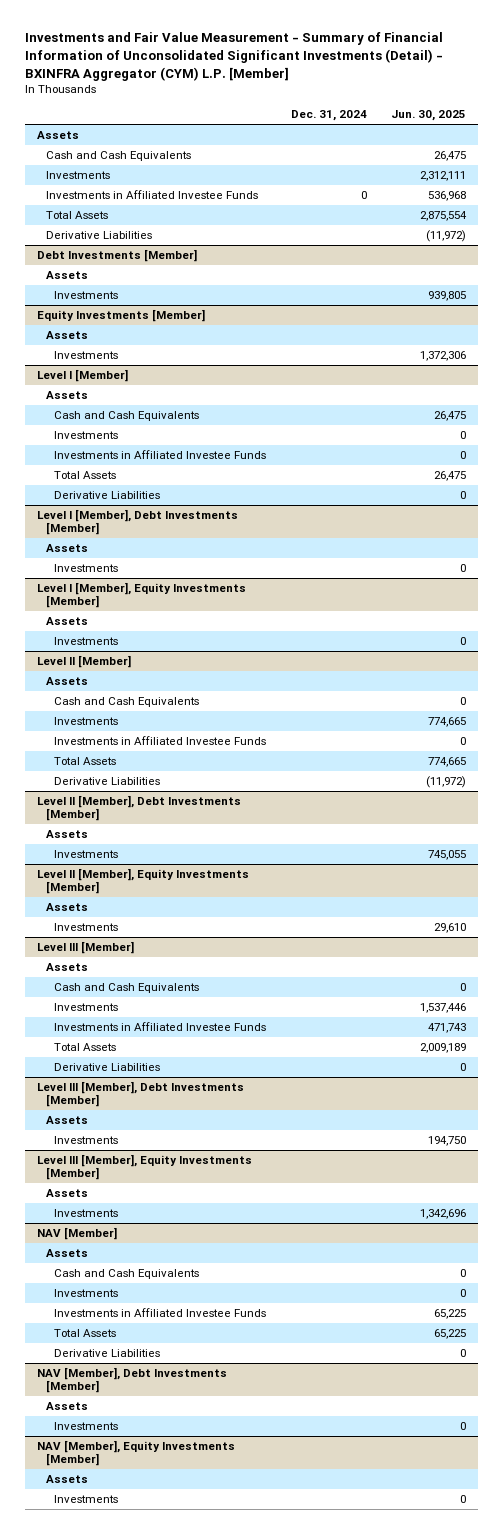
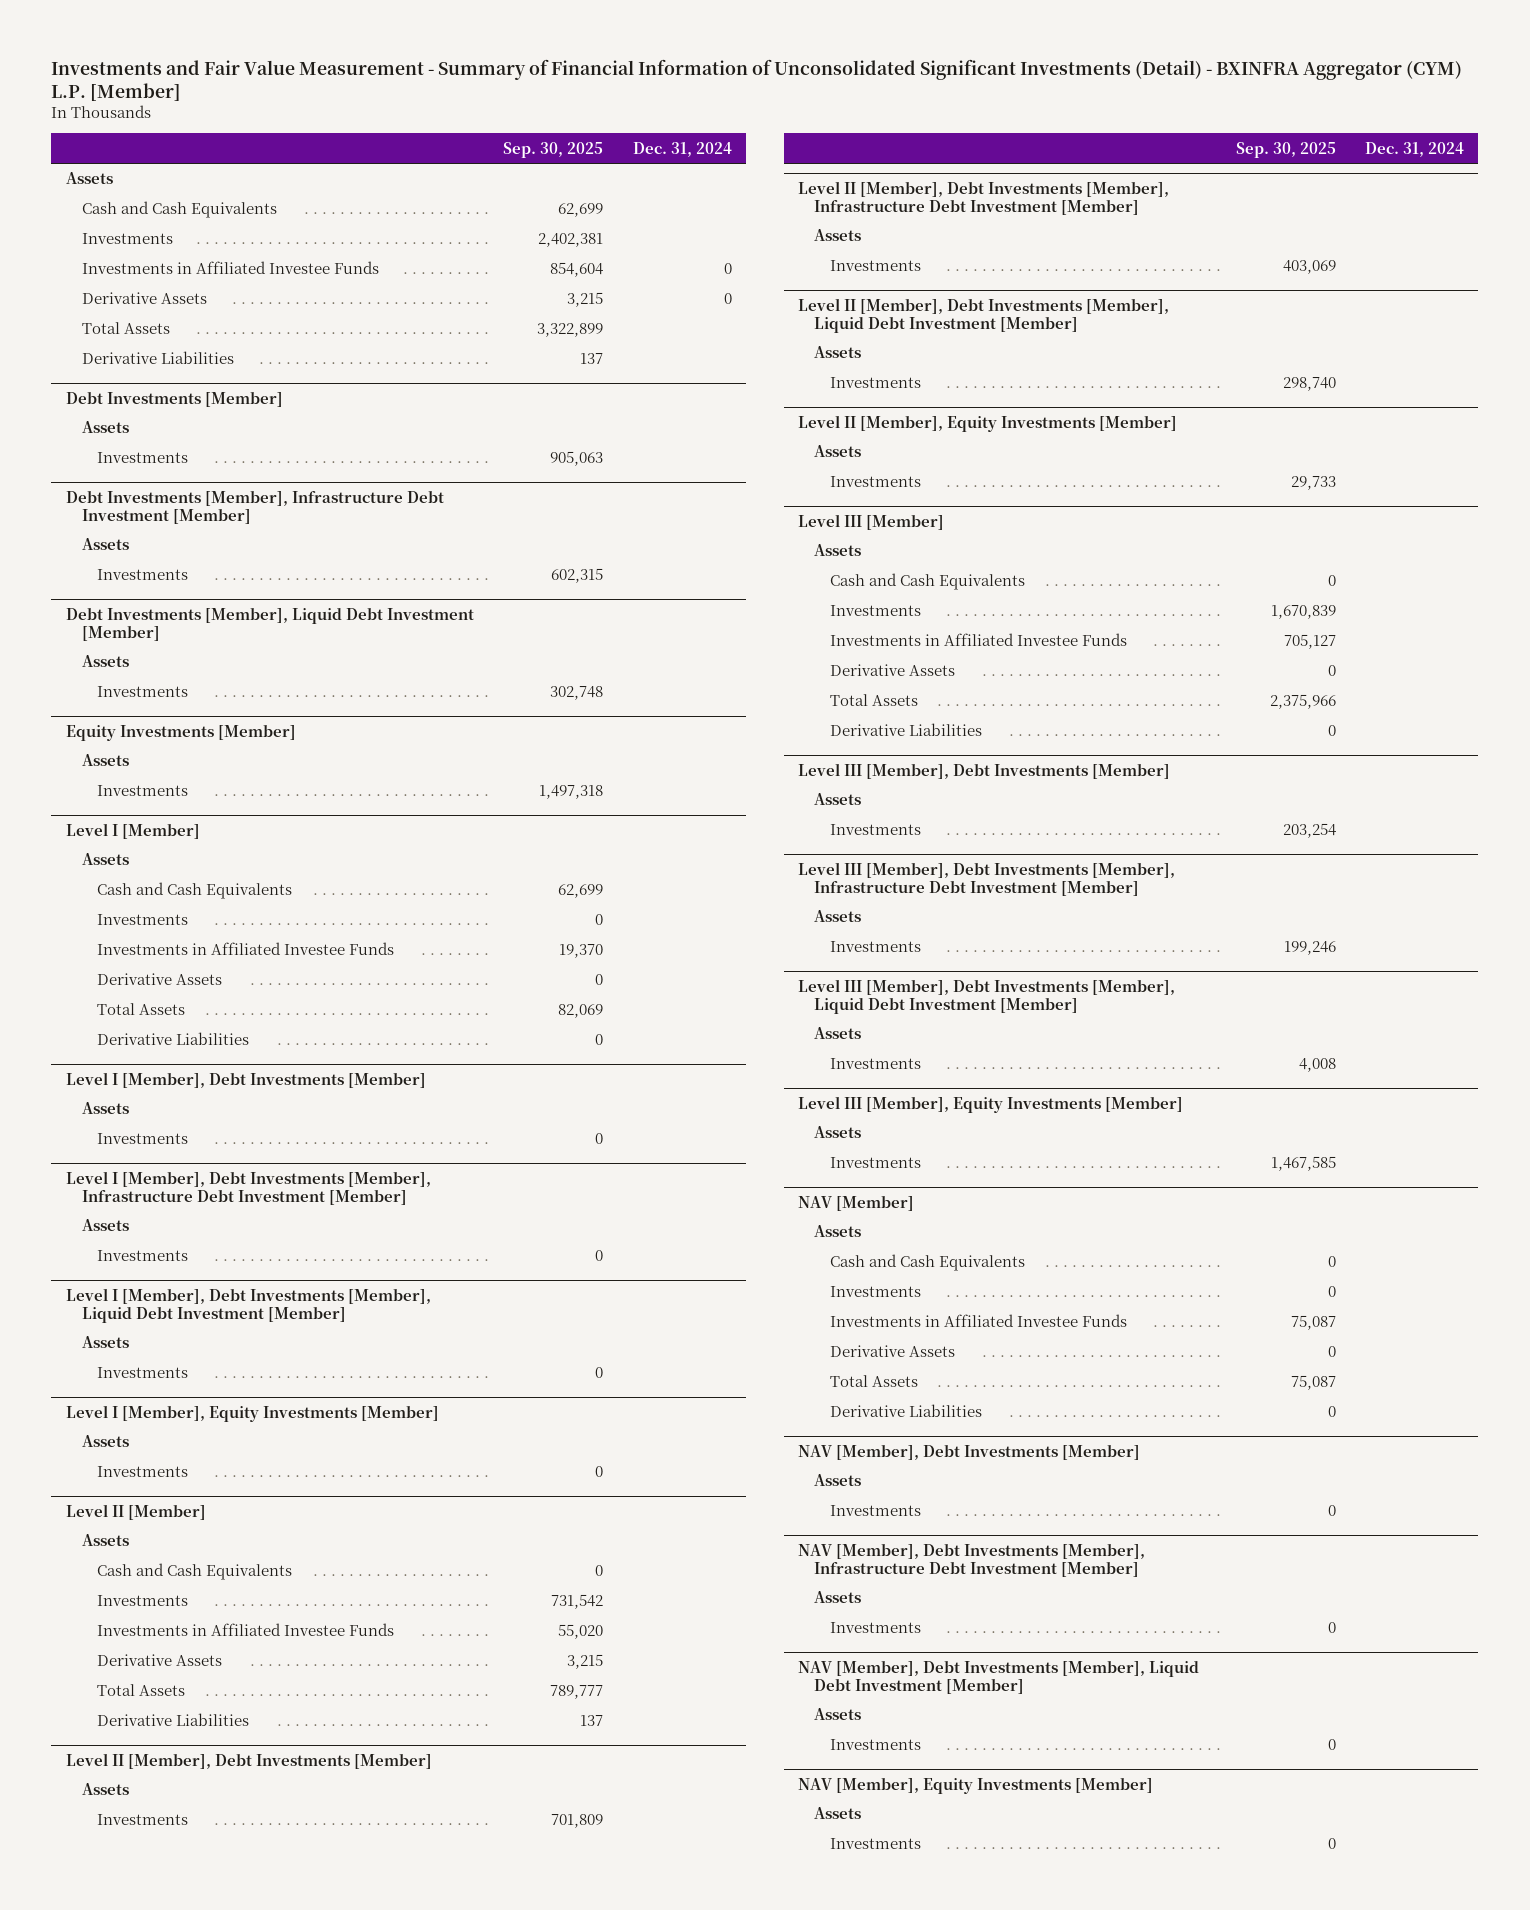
[390,110,466,122] Jun. 30, 2025 -> none
none -> [503,141,604,158] Sep. 30, 2025
none -> [81,292,207,305] Derivative Assets
none -> [65,490,444,524] Debt Investments [Member], Infrastructure Debt Investment [Member]
none -> [81,538,129,551] Assets
none -> [97,569,189,581] Investments
none -> [65,607,474,641] Debt Investments [Member], Liquid Debt Investment [Member]
none -> [81,655,129,668] Assets
none -> [97,686,189,698] Investments
none -> [97,973,223,986] Derivative Assets
none -> [65,1170,431,1205] Level I [Member], Debt Investments [Member], Infrastructure Debt Investment [Member]
none -> [81,1219,129,1232] Assets
none -> [97,1250,189,1262] Investments
none -> [65,1287,431,1323] Level I [Member], Debt Investments [Member], Liquid Debt Investment [Member]
none -> [81,1336,129,1349] Assets
none -> [97,1367,189,1379] Investments
none -> [97,1654,223,1667] Derivative Assets
none -> [798,180,1170,215] Level II [Member], Debt Investments [Member], Infrastructure Debt Investment [Member]
none -> [813,229,861,242] Assets
none -> [829,260,921,272] Investments
none -> [798,297,1170,333] Level II [Member], Debt Investments [Member], Liquid Debt Investment [Member]
none -> [813,346,861,359] Assets
none -> [829,377,921,389] Investments
none -> [829,664,955,677] Derivative Assets
none -> [798,861,1176,896] Level III [Member], Debt Investments [Member], Infrastructure Debt Investment [Member]
none -> [813,910,861,923] Assets
none -> [829,941,921,953] Investments
none -> [798,978,1176,1014] Level III [Member], Debt Investments [Member], Liquid Debt Investment [Member]
none -> [813,1027,861,1040] Assets
none -> [829,1058,921,1070] Investments
none -> [829,1345,955,1358] Derivative Assets
none -> [798,1543,1146,1577] NAV [Member], Debt Investments [Member], Infrastructure Debt Investment [Member]
none -> [813,1591,861,1604] Assets
none -> [829,1622,921,1634] Investments
none -> [798,1660,1200,1694] NAV [Member], Debt Investments [Member], Liquid Debt Investment [Member]
none -> [813,1708,861,1721] Assets
none -> [829,1739,921,1751] Investments

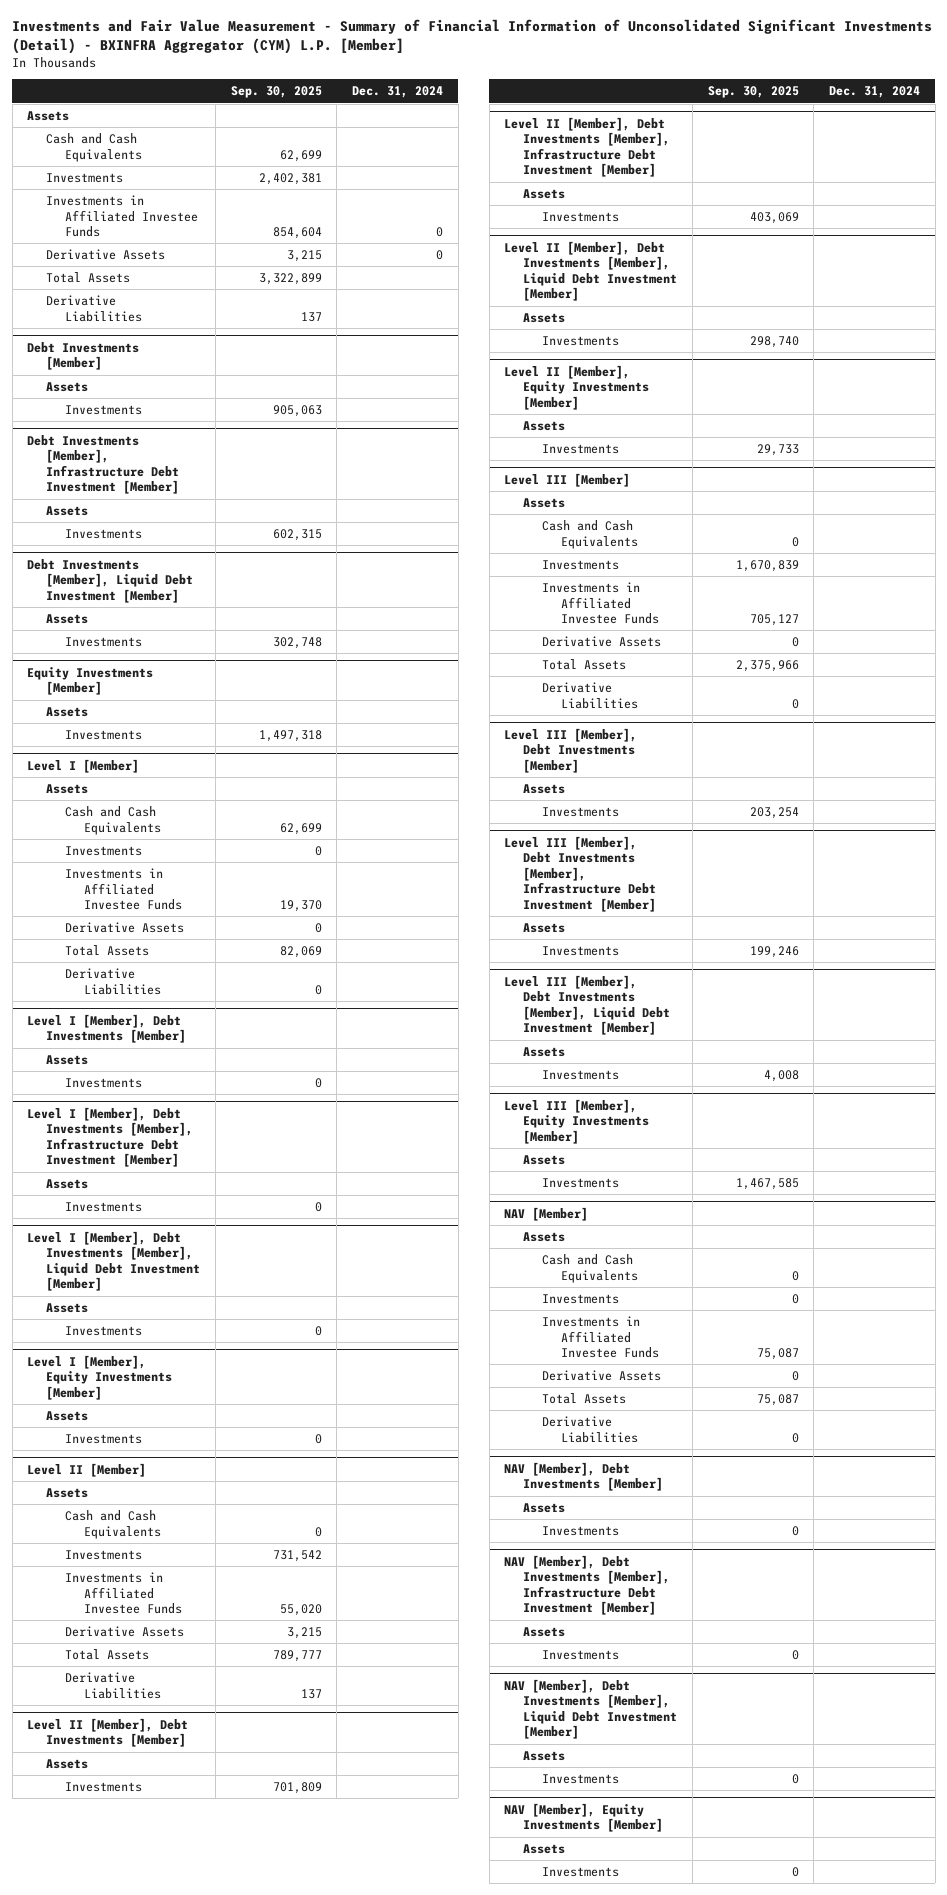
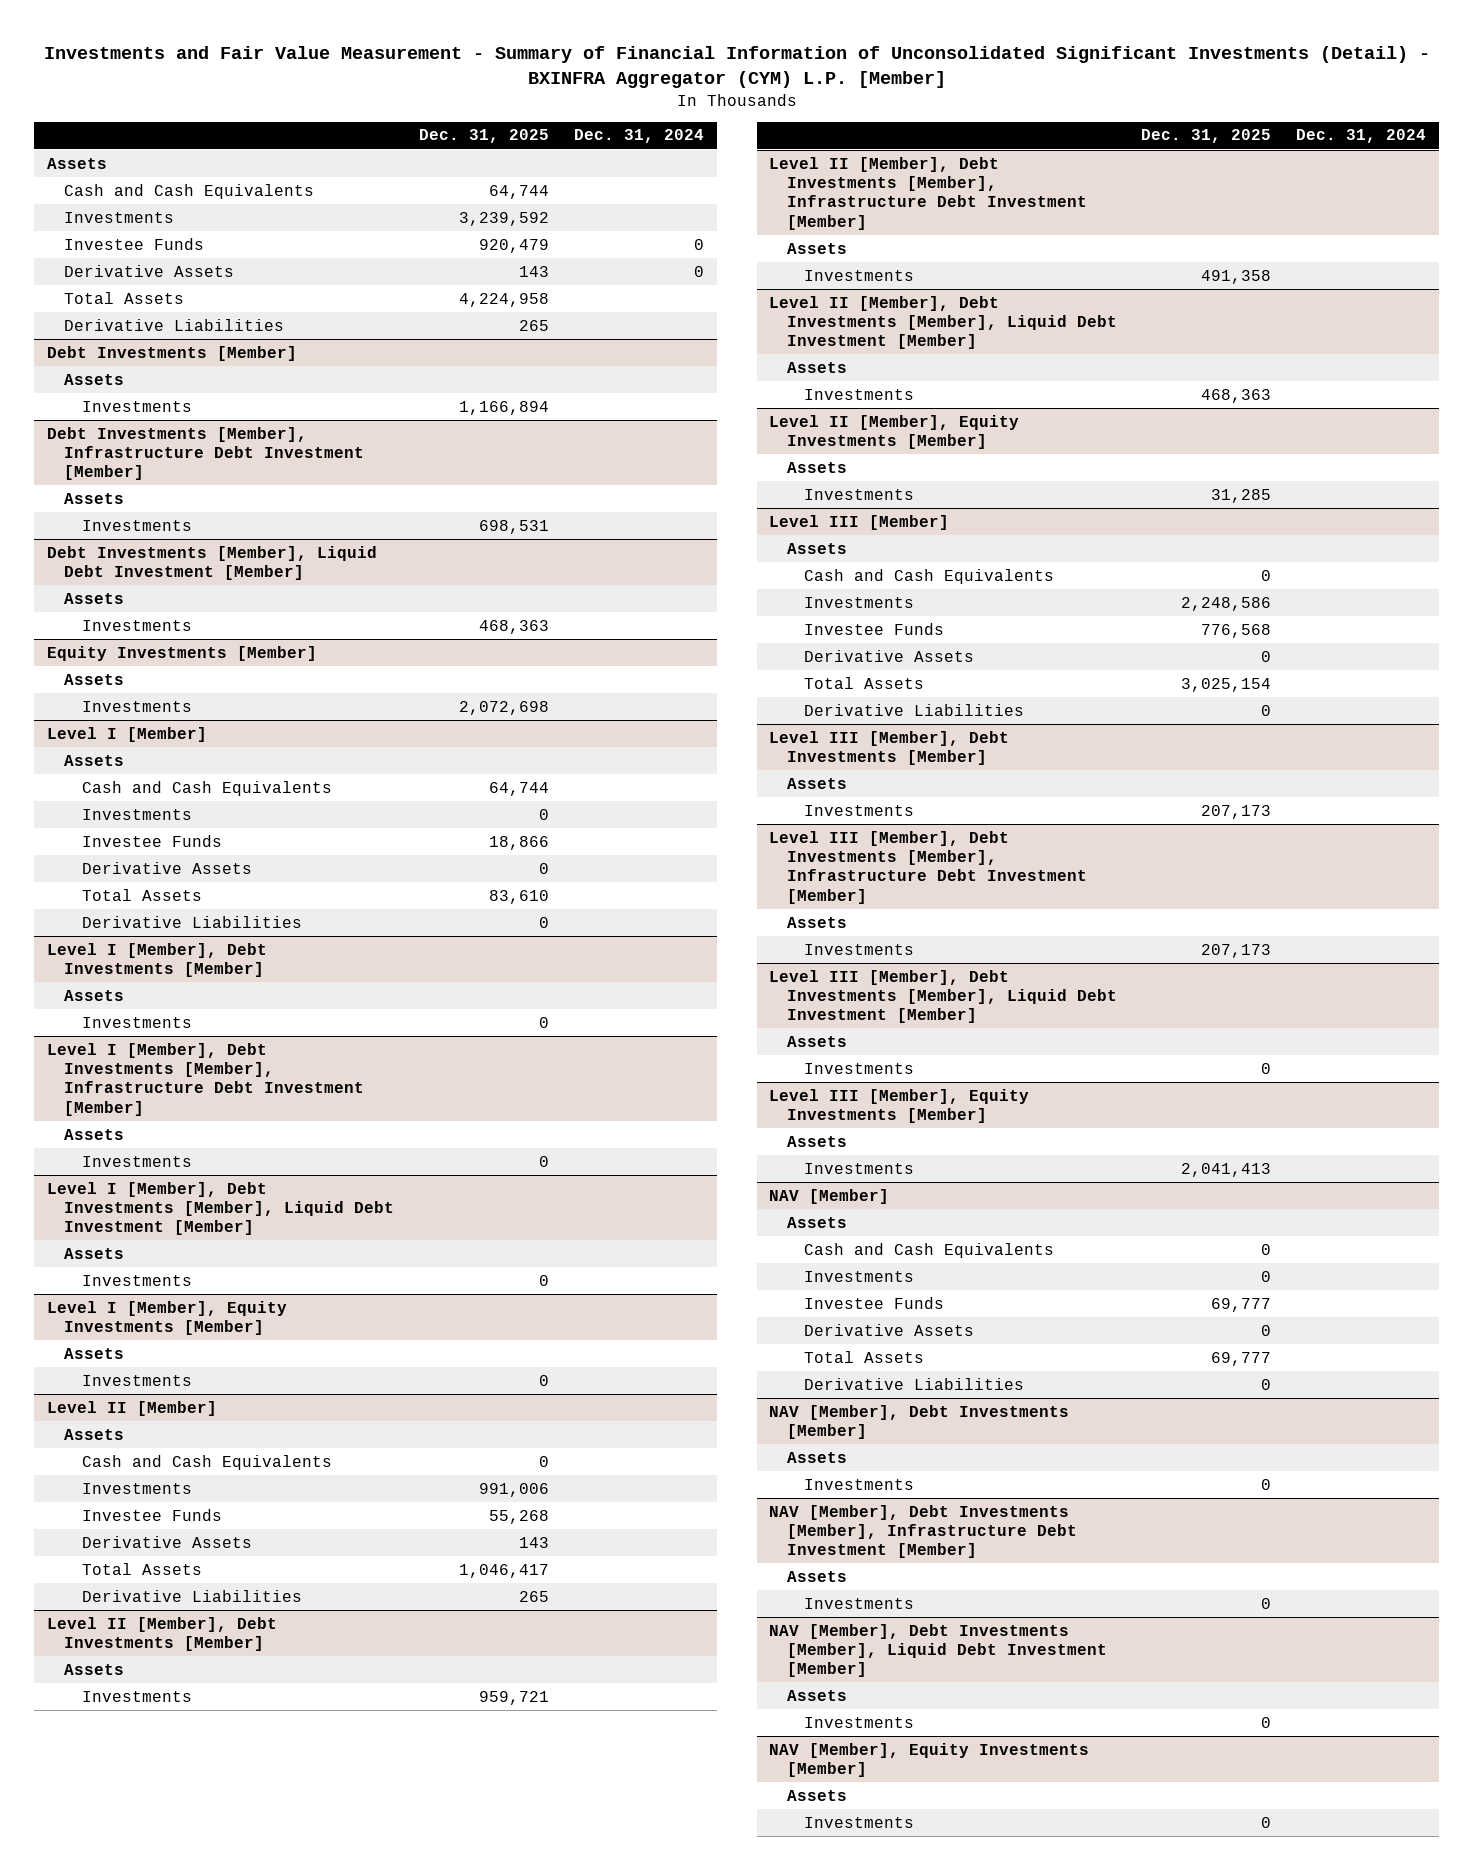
[230,86,322,99] Sep. 30, 2025 -> none
none -> [419,129,550,144] Dec. 31, 2025
[46,195,198,238] Investments in Affiliated Investee Funds -> [64,237,205,250] Investee Funds
[64,868,182,911] Investments in Affiliated Investee Funds -> [81,834,222,847] Investee Funds
[64,1572,182,1615] Investments in Affiliated Investee Funds -> [81,1508,222,1521] Investee Funds
[541,582,659,625] Investments in Affiliated Investee Funds -> [803,622,944,635] Investee Funds
[541,1316,659,1359] Investments in Affiliated Investee Funds -> [803,1296,944,1309] Investee Funds

